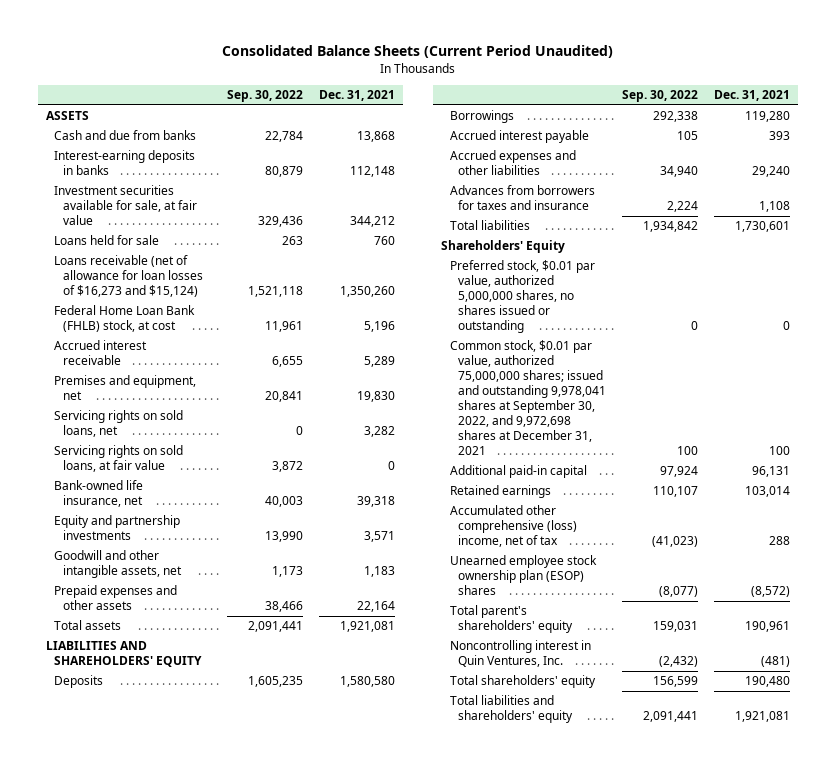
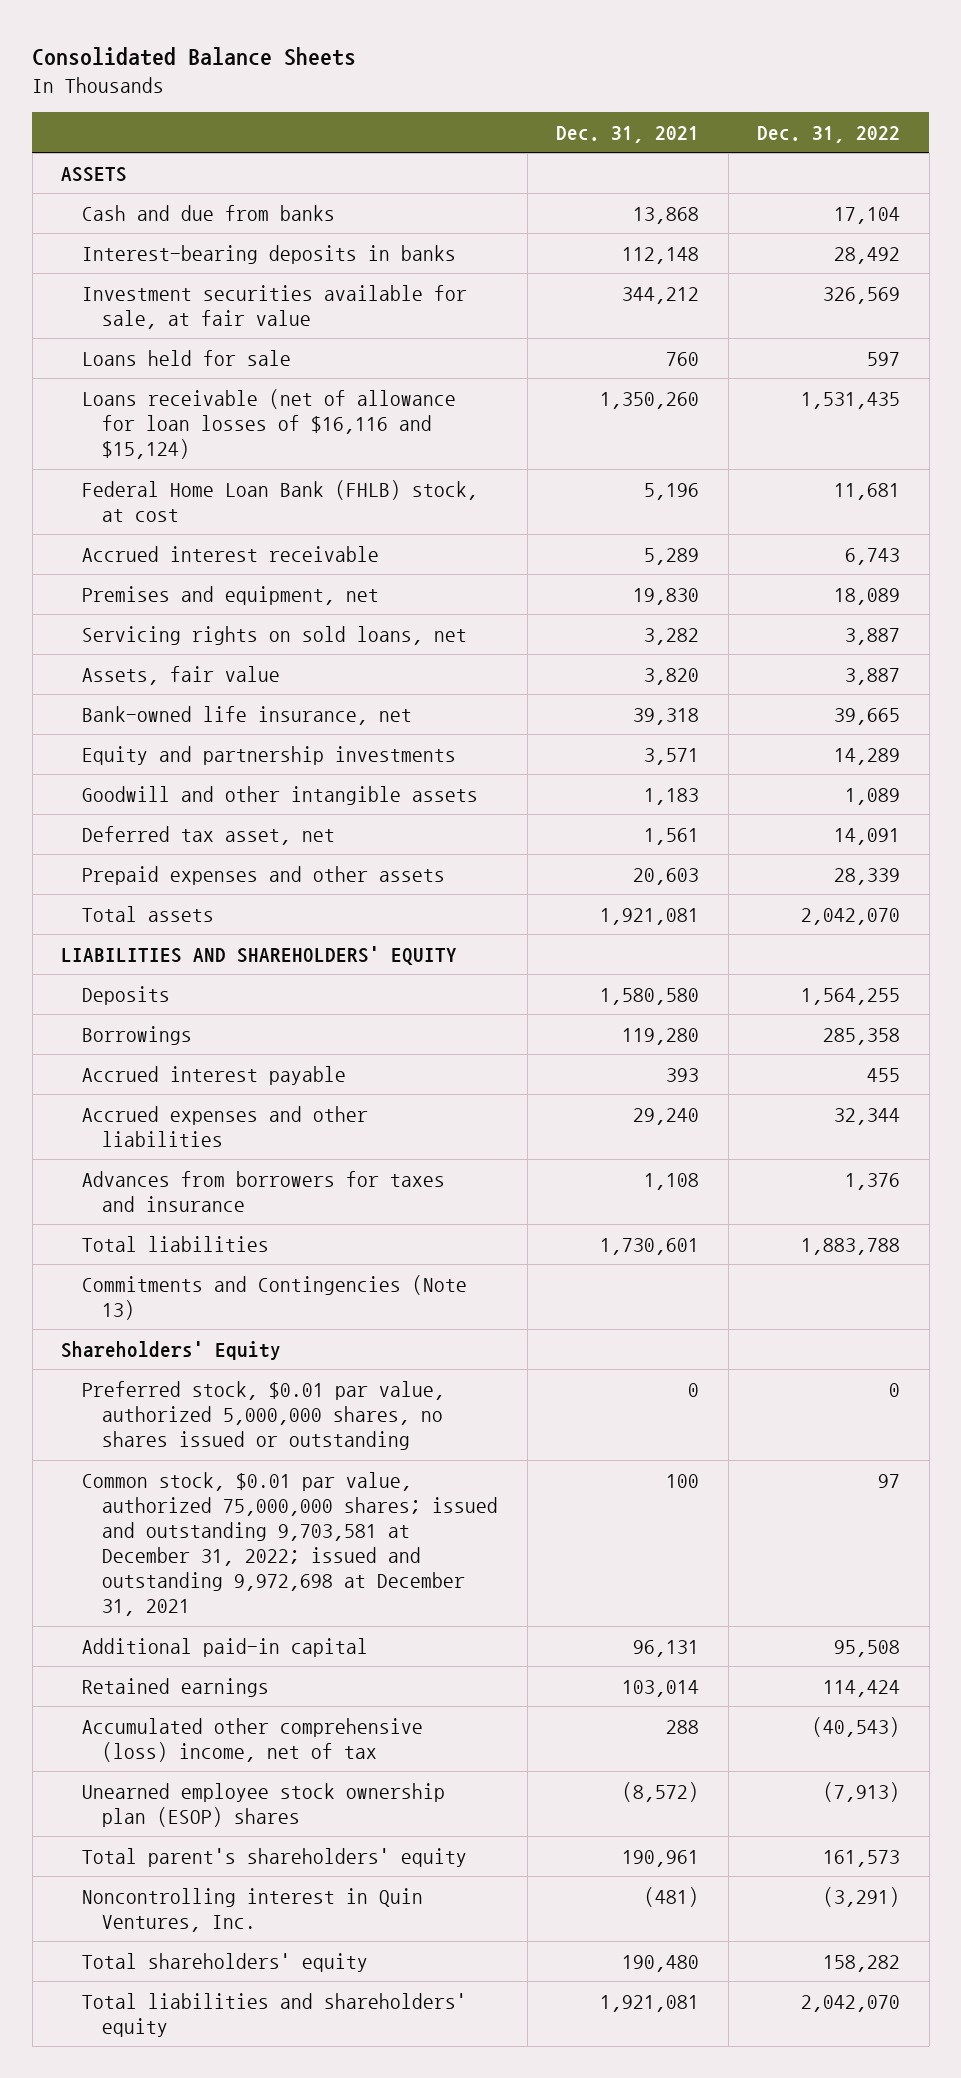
[221,45,613,59] Consolidated Balance Sheets (Current Period Unaudited) -> [32,46,357,66] Consolidated Balance Sheets
[226,90,303,103] Sep. 30, 2022 -> none
none -> [757,125,901,143] Dec. 31, 2022
[54,150,196,176] Interest-earning deposits in banks -> [81,244,456,264] Interest-bearing deposits in banks
[54,255,203,298] Loans receivable (net of allowance for loan losses of $16,273 and $15,124) -> [81,388,456,459] Loans receivable (net of allowance for loan losses of $16,116 and $15,124)
[54,445,184,473] Servicing rights on sold loans, at fair value -> [81,665,280,685] Assets, fair value
[387,461,395,471] 0 -> [644,667,700,685] 3,820
[54,550,182,579] Goodwill and other intangible assets, net -> [81,785,478,805] Goodwill and other intangible assets
none -> [81,825,335,845] Deferred tax asset, net
[356,601,395,613] 22,164 -> [633,867,700,885] 20,603
none -> [81,1274,467,1320] Commitments and Contingencies (Note 13)
[449,340,607,455] Common stock, $0.01 par value, authorized 75,000,000 shares; issued and outstanding 9,978,041 shares at September 30, 2022, and 9,972,698 shares at December 31, 2021 -> [81,1471,499,1617] Common stock, $0.01 par value, authorized 75,000,000 shares; issued and outstanding 9,703,581 at December 31, 2022; issued and outstanding 9,972,698 at December 31, 2021

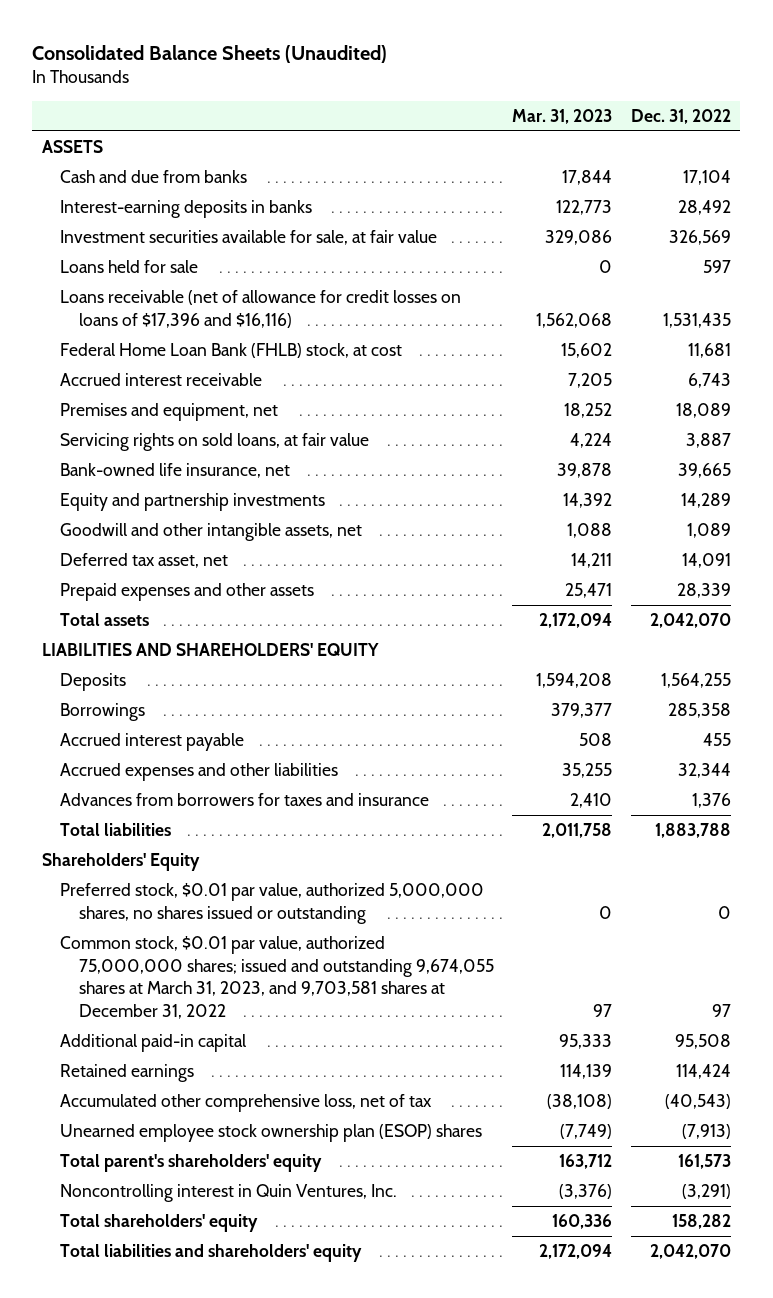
[32,46,357,66] Consolidated Balance Sheets -> [32,44,388,63] Consolidated Balance Sheets (Unaudited)
[556,125,700,143] Dec. 31, 2021 -> none
none -> [512,108,613,124] Mar. 31, 2023
[81,244,456,264] Interest-bearing deposits in banks -> [60,200,313,219] Interest-earning deposits in banks
[81,388,456,459] Loans receivable (net of allowance for loan losses of $16,116 and $15,124) -> [60,290,462,328] Loans receivable (net of allowance for credit losses on loans of $17,396 and $16,116)
[81,625,467,645] Servicing rights on sold loans, net -> none
[81,665,280,685] Assets, fair value -> [60,433,370,452] Servicing rights on sold loans, at fair value
[81,785,478,805] Goodwill and other intangible assets -> [60,523,363,542] Goodwill and other intangible assets, net
[81,1274,467,1320] Commitments and Contingencies (Note 13) -> none
[81,1471,499,1617] Common stock, $0.01 par value, authorized 75,000,000 shares; issued and outstanding 9,703,581 at December 31, 2022; issued and outstanding 9,972,698 at December 31, 2021 -> [60,936,494,1020] Common stock, $0.01 par value, authorized 75,000,000 shares; issued and outstanding 9,674,055 shares at March 31, 2023, and 9,703,581 shares at December 31, 2022
[81,1717,423,1762] Accumulated other comprehensive (loss) income, net of tax -> [60,1094,433,1113] Accumulated other comprehensive loss, net of tax

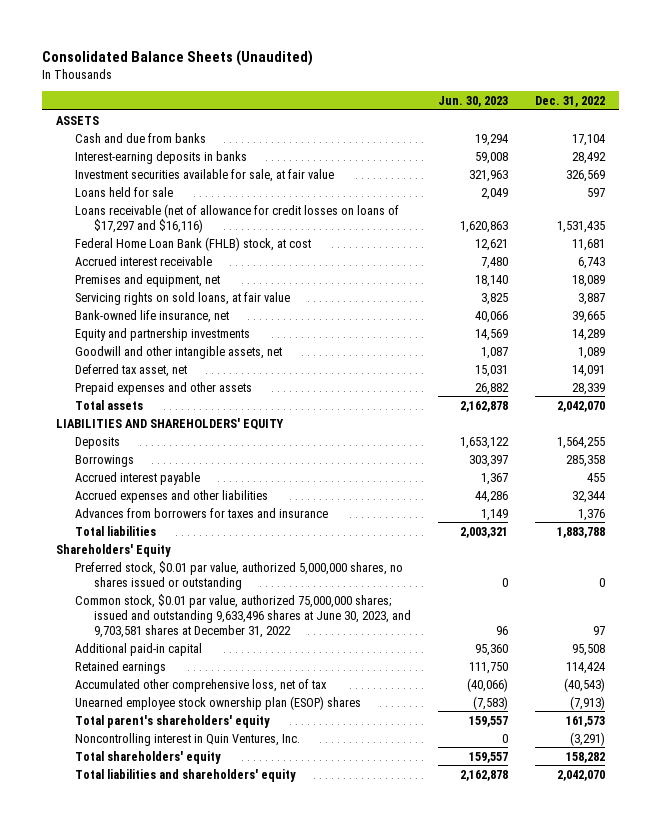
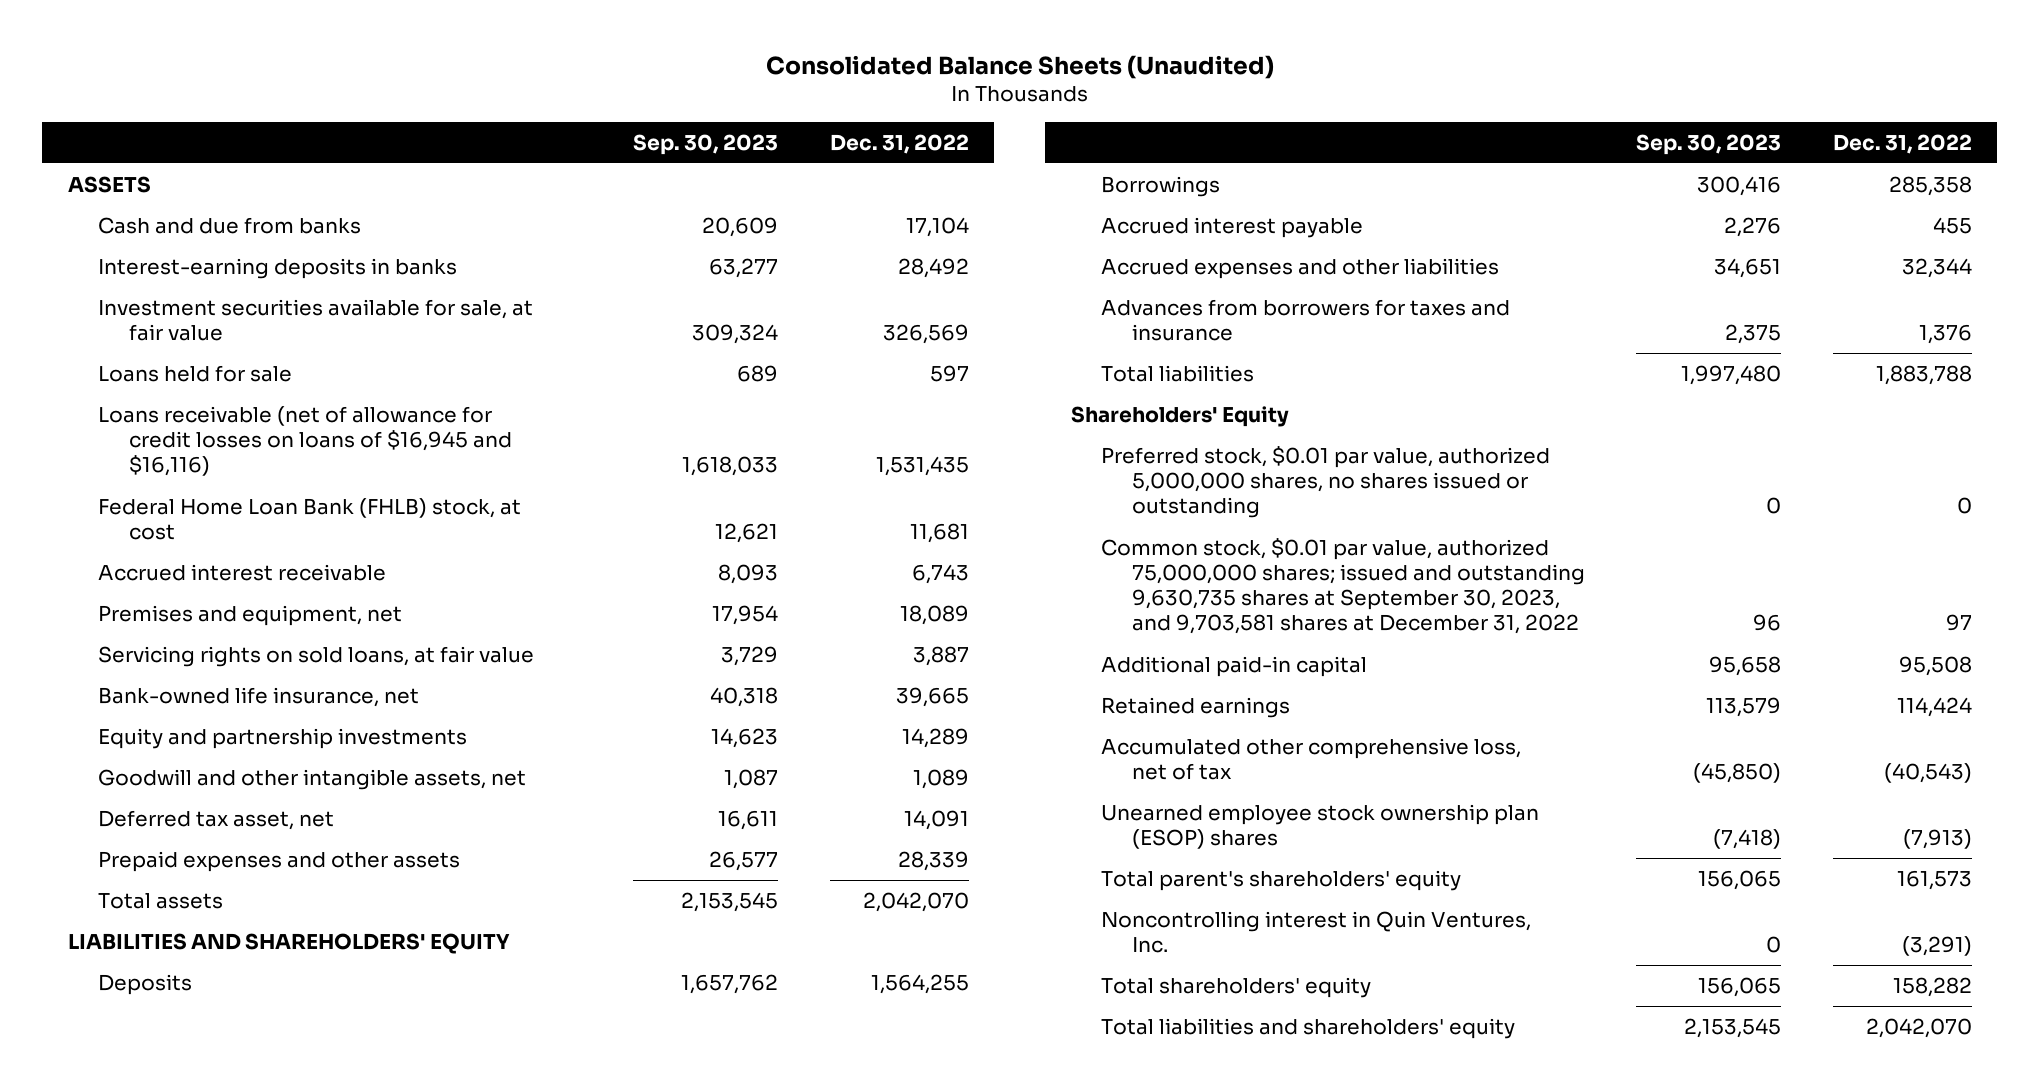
[437,95,508,107] Jun. 30, 2023 -> none
none -> [633,133,779,155] Sep. 30, 2023
[74,203,399,233] Loans receivable (net of allowance for credit losses on loans of $17,297 and $16,116) -> [98,406,513,477] Loans receivable (net of allowance for credit losses on loans of $16,945 and $16,116)
[74,593,411,638] Common stock, $0.01 par value, authorized 75,000,000 shares; issued and outstanding 9,633,496 shares at June 30, 2023, and 9,703,581 shares at December 31, 2022 -> [1101,538,1586,635] Common stock, $0.01 par value, authorized 75,000,000 shares; issued and outstanding 9,630,735 shares at September 30, 2023, and 9,703,581 shares at December 31, 2022

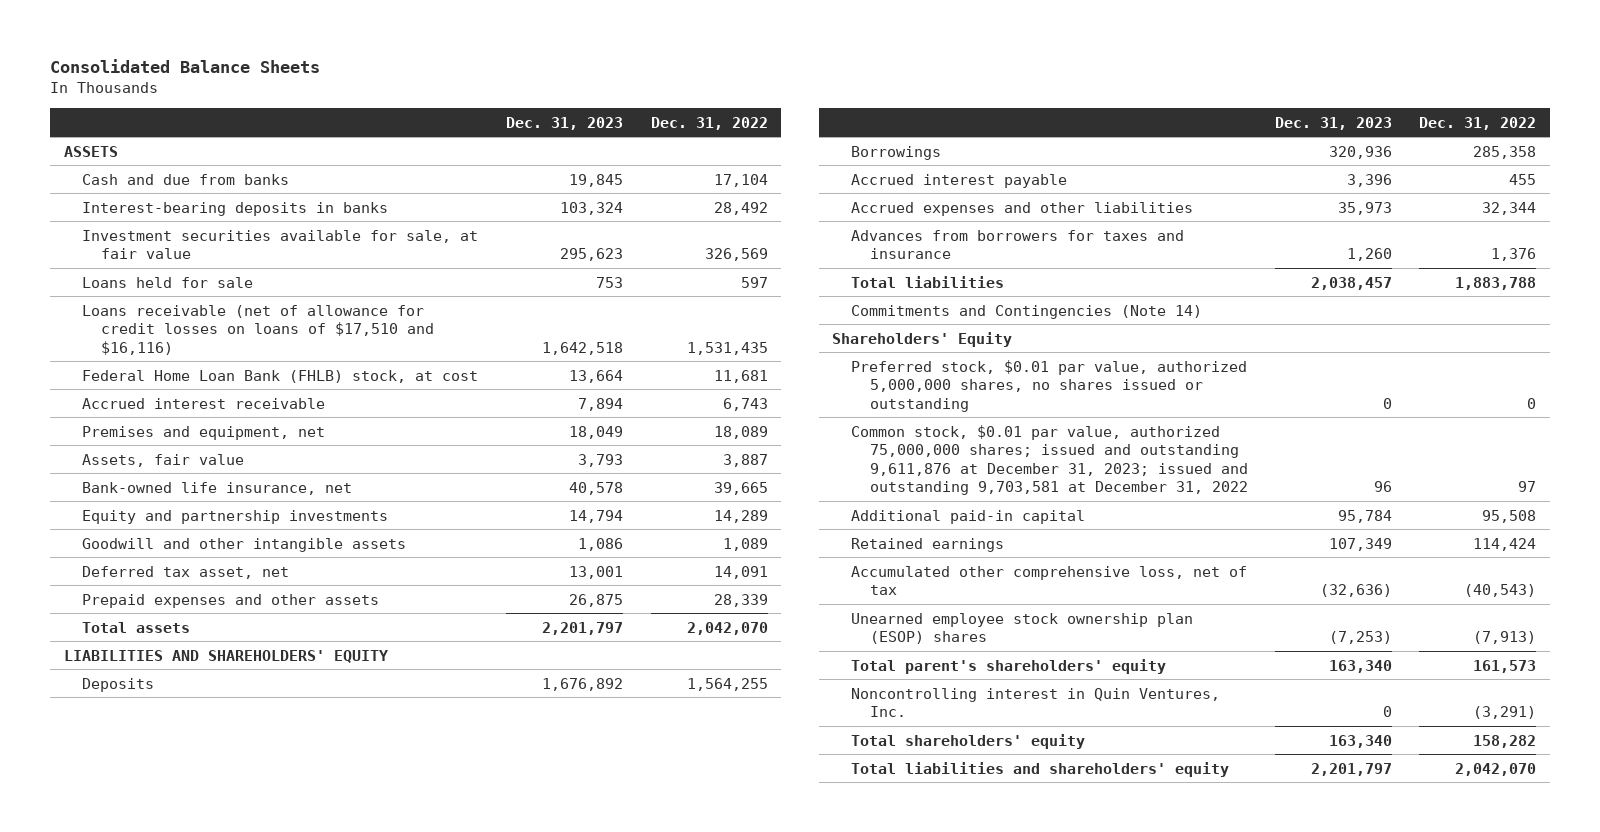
[765,54,1274,79] Consolidated Balance Sheets (Unaudited) -> [49,59,320,74] Consolidated Balance Sheets
[633,133,779,155] Sep. 30, 2023 -> none
none -> [506,116,624,130] Dec. 31, 2023
[98,258,458,280] Interest-earning deposits in banks -> [82,201,389,216] Interest-bearing deposits in banks
[98,406,513,477] Loans receivable (net of allowance for credit losses on loans of $16,945 and $16,116) -> [82,304,434,355] Loans receivable (net of allowance for credit losses on loans of $17,510 and $16,116)
[98,646,535,668] Servicing rights on sold loans, at fair value -> [82,453,245,467] Assets, fair value
[98,769,527,791] Goodwill and other intangible assets, net -> [82,537,407,552] Goodwill and other intangible assets
none -> [850,304,1202,319] Commitments and Contingencies (Note 14)
[1101,538,1586,635] Common stock, $0.01 par value, authorized 75,000,000 shares; issued and outstanding 9,630,735 shares at September 30, 2023, and 9,703,581 shares at December 31, 2022 -> [850,424,1248,496] Common stock, $0.01 par value, authorized 75,000,000 shares; issued and outstanding 9,611,876 at December 31, 2023; issued and outstanding 9,703,581 at December 31, 2022

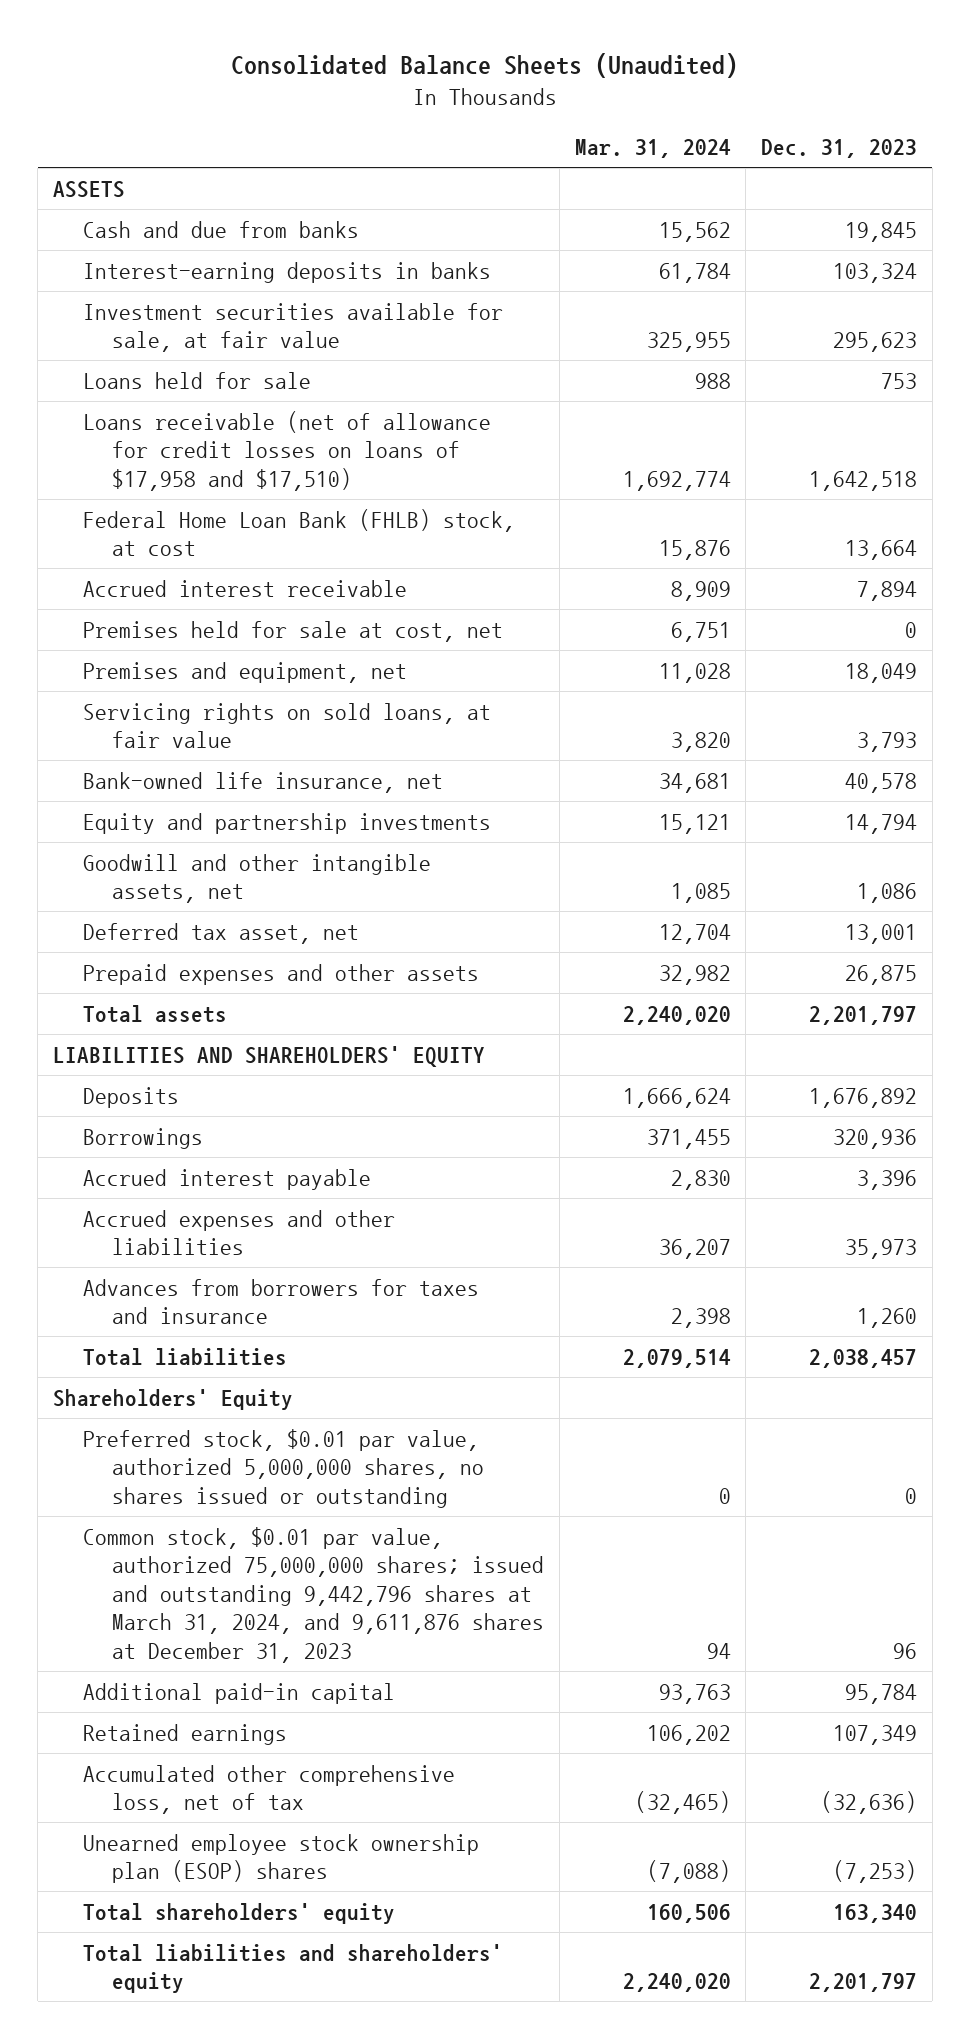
[49,59,320,74] Consolidated Balance Sheets -> [230,53,738,79] Consolidated Balance Sheets (Unaudited)
[650,116,768,130] Dec. 31, 2022 -> none
none -> [574,139,731,159] Mar. 31, 2024
[82,201,389,216] Interest-bearing deposits in banks -> [82,261,491,283] Interest-earning deposits in banks
[82,304,434,355] Loans receivable (net of allowance for credit losses on loans of $17,510 and $16,116) -> [82,410,491,491] Loans receivable (net of allowance for credit losses on loans of $17,958 and $17,510)
none -> [82,620,503,642] Premises held for sale at cost, net
[82,453,245,467] Assets, fair value -> [82,702,491,749] Servicing rights on sold loans, at fair value
[82,537,407,552] Goodwill and other intangible assets -> [82,853,431,904] Goodwill and other intangible assets, net
[850,304,1202,319] Commitments and Contingencies (Note 14) -> none
[850,424,1248,496] Common stock, $0.01 par value, authorized 75,000,000 shares; issued and outstanding 9,611,876 at December 31, 2023; issued and outstanding 9,703,581 at December 31, 2022 -> [82,1526,545,1663] Common stock, $0.01 par value, authorized 75,000,000 shares; issued and outstanding 9,442,796 shares at March 31, 2024, and 9,611,876 shares at December 31, 2023
[850,658,1166,674] Total parent's shareholders' equity -> none
[850,687,1220,718] Noncontrolling interest in Quin Ventures, Inc. -> none

